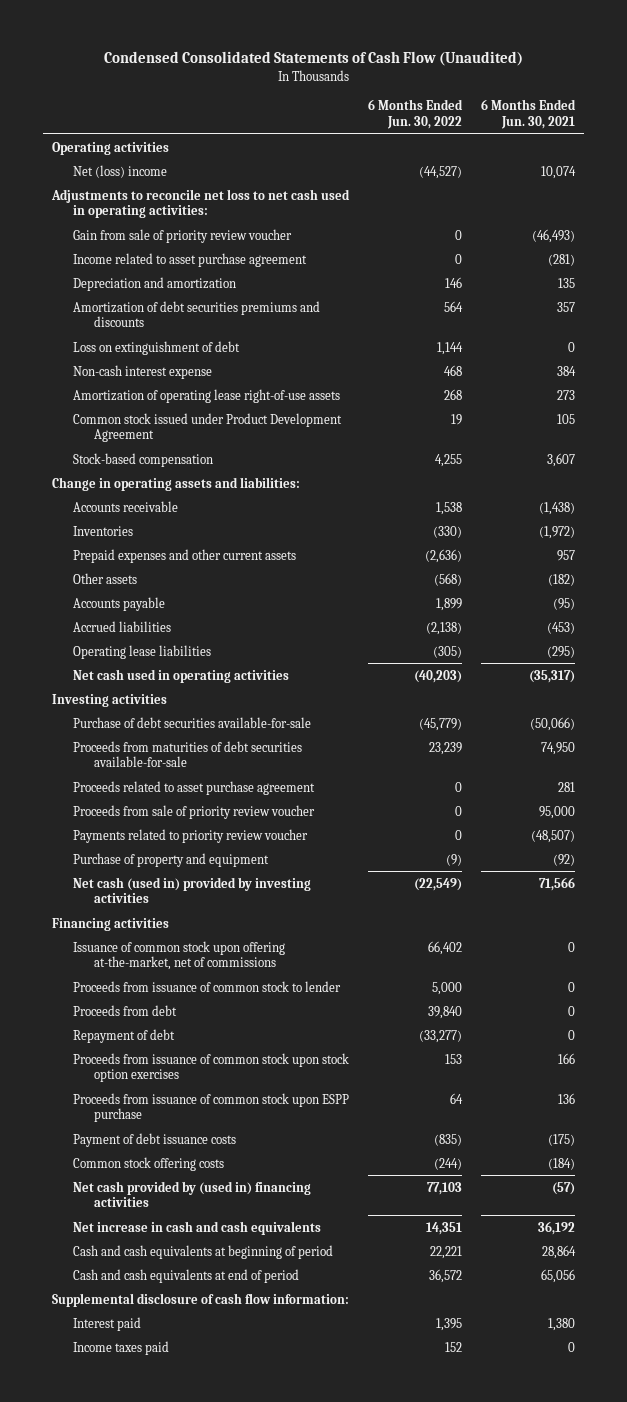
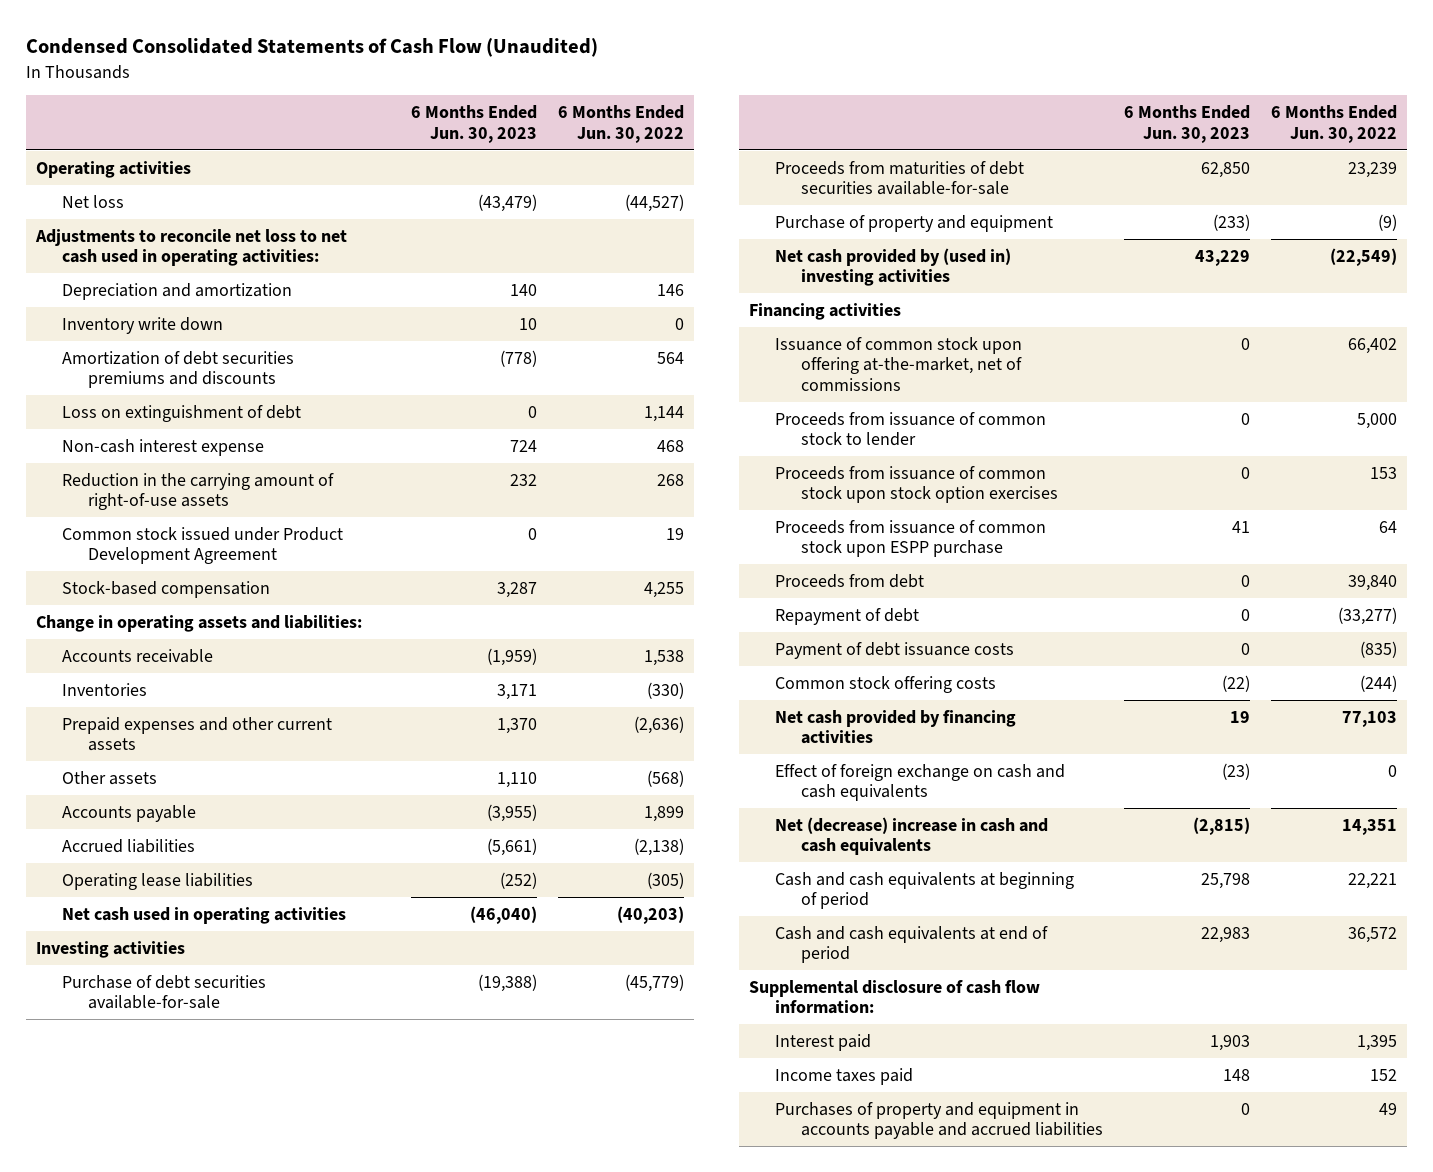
[480,99,576,130] 6 Months Ended Jun. 30, 2021 -> none
none -> [410,105,537,143] 6 Months Ended Jun. 30, 2023
[72,164,167,178] Net (loss) income -> [61,194,124,208] Net loss
[72,228,292,243] Gain from sale of priority review voucher -> none
[72,252,307,267] Income related to asset purchase agreement -> none
none -> [61,316,223,334] Inventory write down
[72,388,340,403] Amortization of operating lease right-of-use assets -> [61,472,334,511] Reduction in the carrying amount of right-of-use assets
[72,780,315,795] Proceeds related to asset purchase agreement -> none
[72,804,315,819] Proceeds from sale of priority review voucher -> none
[72,828,308,843] Payments related to priority review voucher -> none
[72,876,311,904] Net cash (used in) provided by investing activities -> [774,247,1011,287] Net cash provided by (used in) investing activities
[72,1004,177,1016] Proceeds from debt -> [774,573,924,588] Proceeds from debt
[72,1028,175,1043] Repayment of debt -> [774,607,919,625] Repayment of debt
[72,1180,311,1208] Net cash provided by (used in) financing activities -> [774,709,1016,745] Net cash provided by financing activities
none -> [774,763,1065,802] Effect of foreign exchange on cash and cash equivalents
[72,1220,321,1235] Net increase in cash and cash equivalents -> [774,816,1048,856] Net (decrease) increase in cash and cash equivalents
none -> [774,1101,1103,1140] Purchases of property and equipment in accounts payable and accrued liabilities

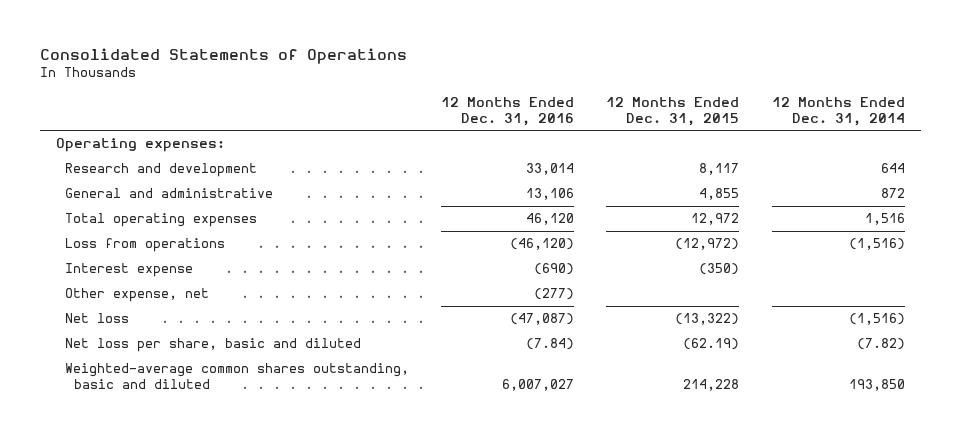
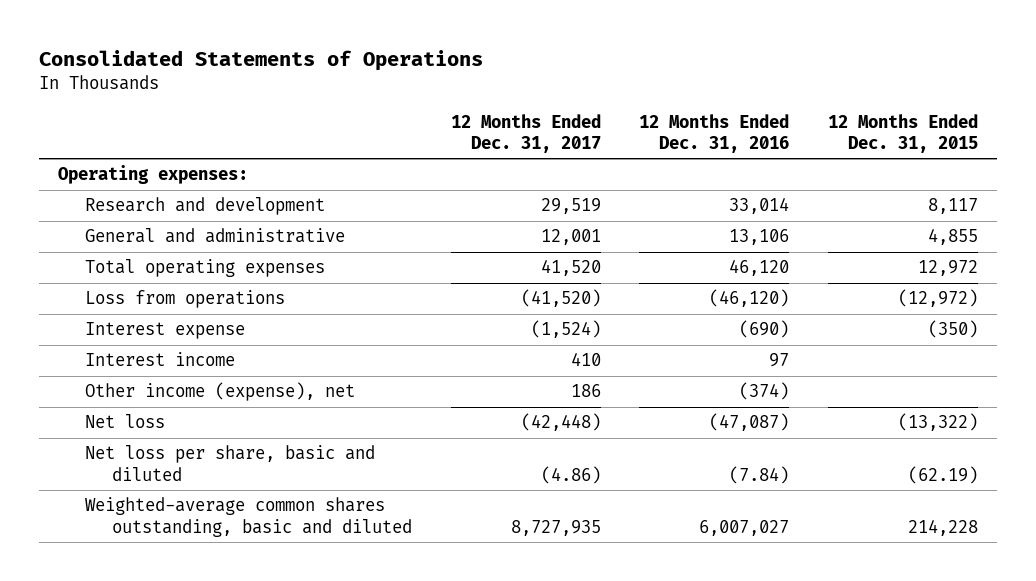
[771,97,905,126] 12 Months Ended Dec. 31, 2014 -> none
none -> [450,113,601,153] 12 Months Ended Dec. 31, 2017
none -> [85,352,236,367] Interest income
[65,288,210,303] Other expense, net -> [85,382,356,402] Other income (expense), net
[534,288,575,301] (277) -> [739,382,790,401] (374)

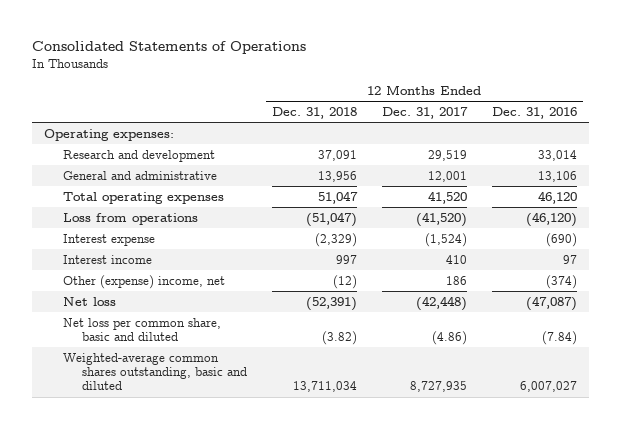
[828,113,979,153] 12 Months Ended Dec. 31, 2015 -> none
none -> [271,106,357,119] Dec. 31, 2018
[85,382,356,402] Other income (expense), net -> [63,274,226,289] Other (expense) income, net
[85,445,376,481] Net loss per share, basic and diluted -> [63,317,222,342] Net loss per common share, basic and diluted

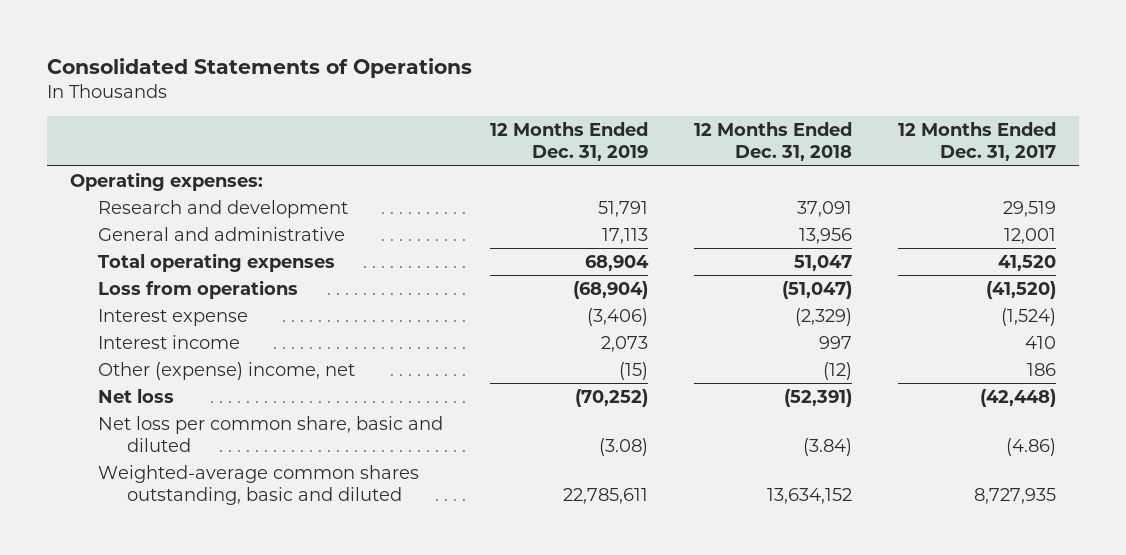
[491,106,577,119] Dec. 31, 2016 -> none
none -> [489,122,648,162] 12 Months Ended Dec. 31, 2019
[321,331,357,346] (3.82) -> [802,437,852,456] (3.84)
[292,381,357,393] 13,711,034 -> [766,487,852,504] 13,634,152

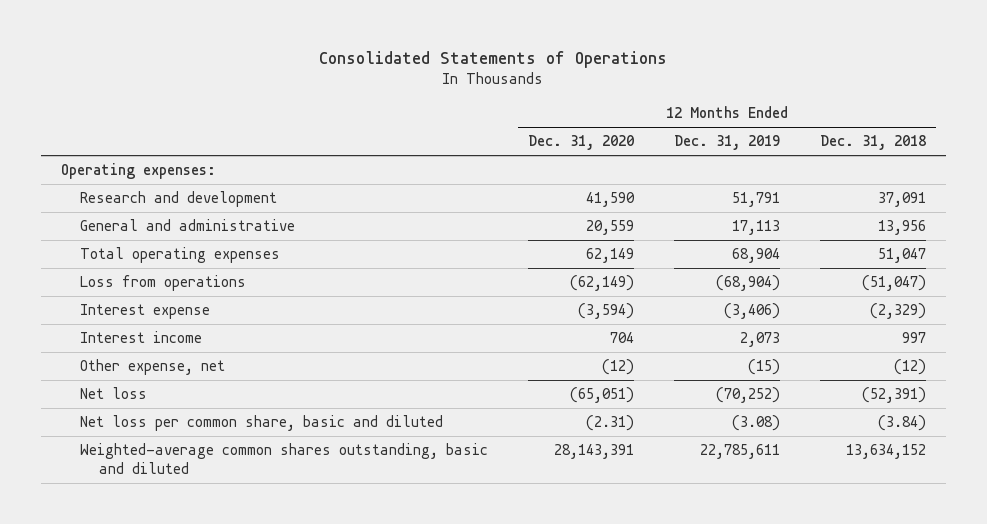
[898,122,1057,162] 12 Months Ended Dec. 31, 2017 -> none
none -> [527,135,634,151] Dec. 31, 2020
[98,361,356,380] Other (expense) income, net -> [79,359,225,376] Other expense, net

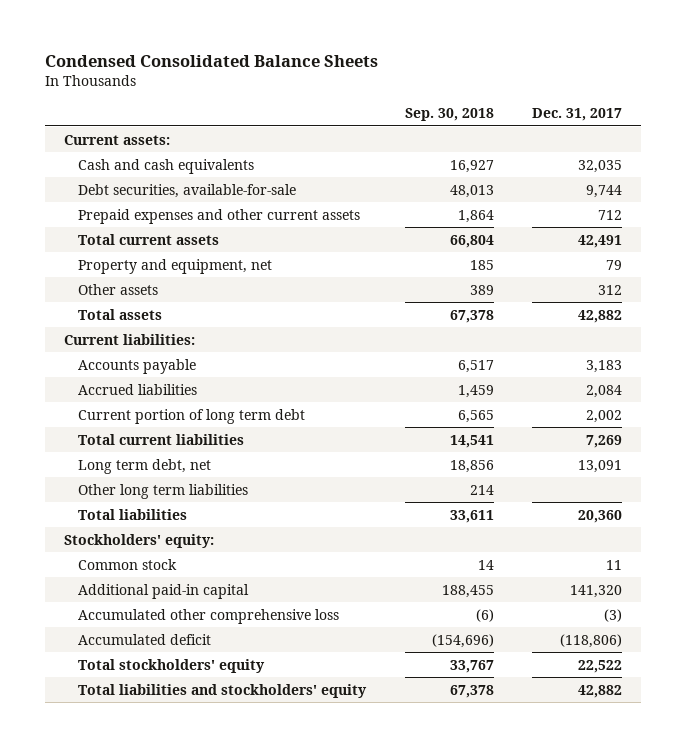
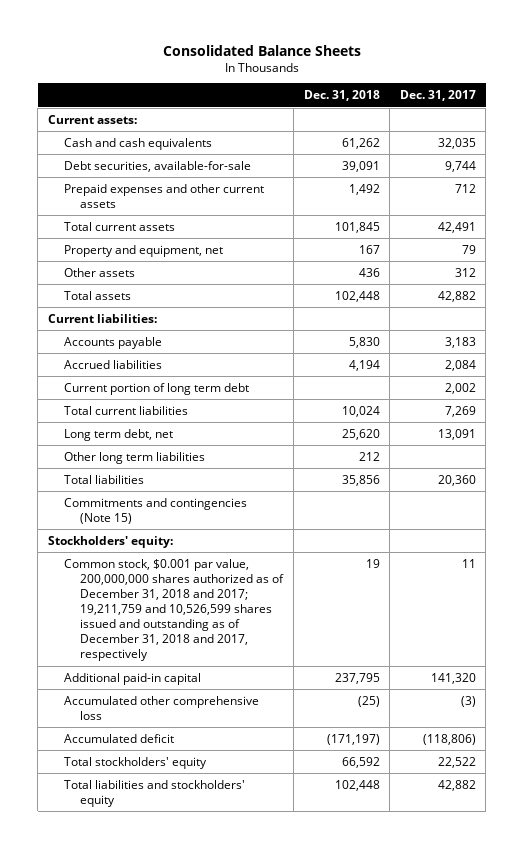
[45,55,379,68] Condensed Consolidated Balance Sheets -> [162,44,361,56] Consolidated Balance Sheets
[404,108,494,122] Sep. 30, 2018 -> none
none -> [303,90,380,102] Dec. 31, 2018
none -> [64,497,248,524] Commitments and contingencies (Note 15)
[78,558,178,570] Common stock -> [64,558,285,662] Common stock, $0.001 par value, 200,000,000 shares authorized as of December 31, 2018 and 2017; 19,211,759 and 10,526,599 shares issued and outstanding as of December 31, 2018 and 2017, respectively

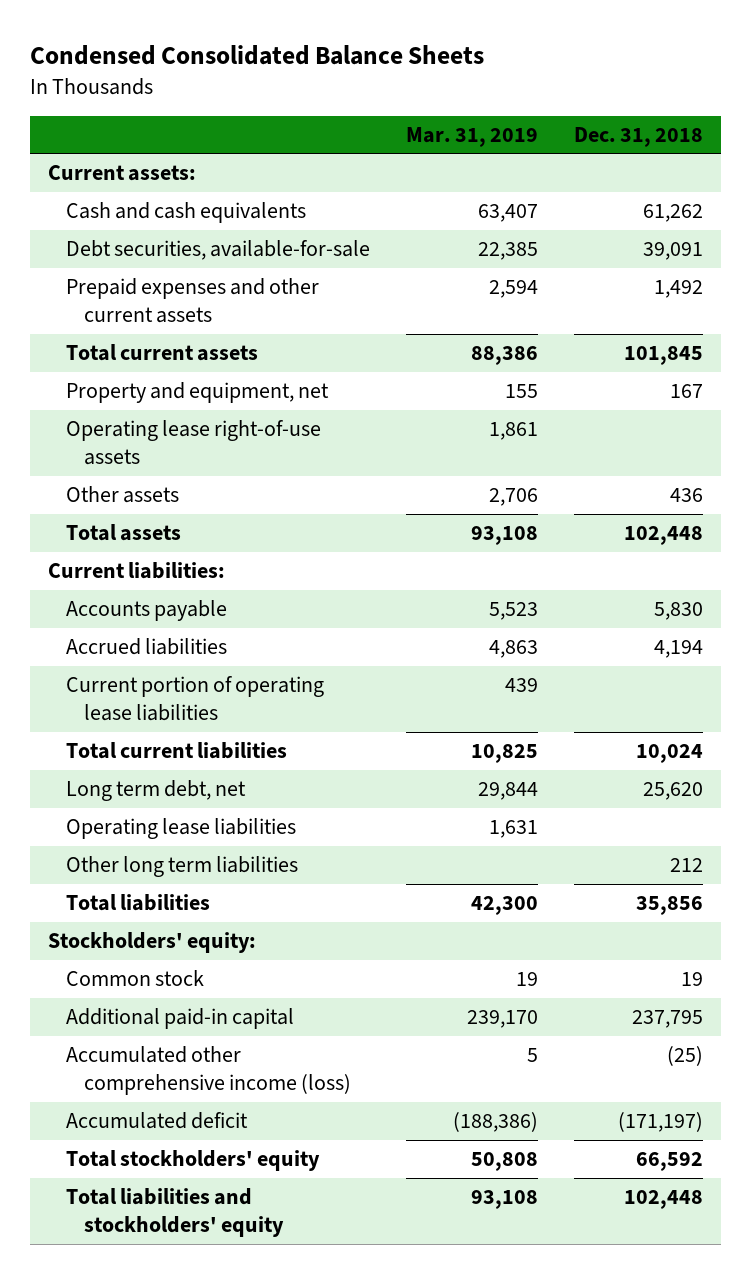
[162,44,361,56] Consolidated Balance Sheets -> [29,44,484,65] Condensed Consolidated Balance Sheets
[399,90,476,102] Dec. 31, 2017 -> none
none -> [405,126,538,147] Mar. 31, 2019
none -> [65,420,321,466] Operating lease right-of-use assets
[64,382,250,395] Current portion of long term debt -> none
none -> [65,676,324,722] Current portion of operating lease liabilities
none -> [65,818,296,840] Operating lease liabilities
[64,497,248,524] Commitments and contingencies (Note 15) -> none
[64,558,285,662] Common stock, $0.001 par value, 200,000,000 shares authorized as of December 31, 2018 and 2017; 19,211,759 and 10,526,599 shares issued and outstanding as of December 31, 2018 and 2017, respectively -> [65,970,204,987] Common stock
[64,695,260,720] Accumulated other comprehensive loss -> [65,1046,352,1096] Accumulated other comprehensive income (loss)

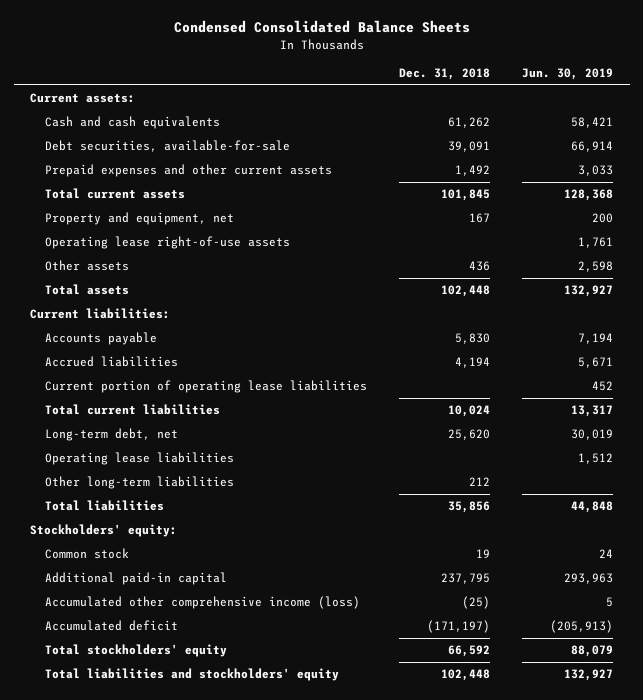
[405,126,538,147] Mar. 31, 2019 -> none
none -> [522,67,614,80] Jun. 30, 2019
[65,780,246,802] Long term debt, net -> [44,428,178,442] Long-term debt, net
[65,856,298,878] Other long term liabilities -> [44,476,234,490] Other long-term liabilities

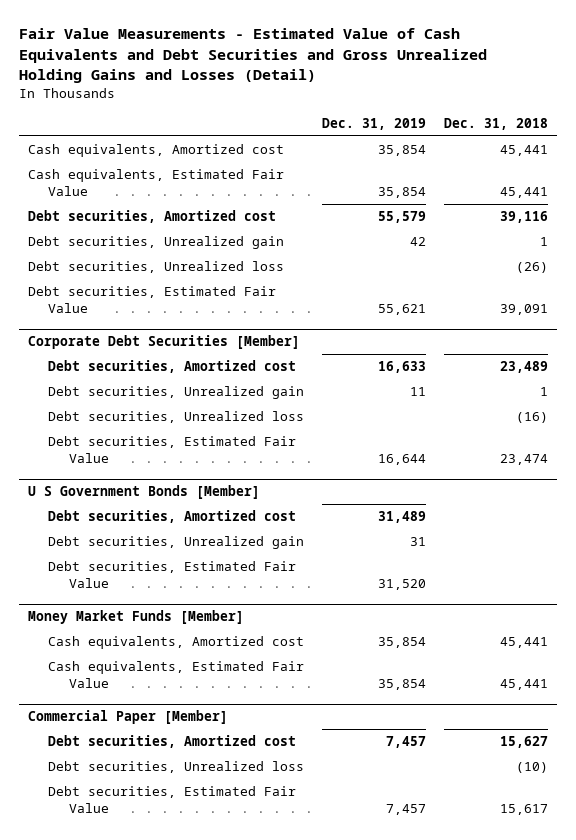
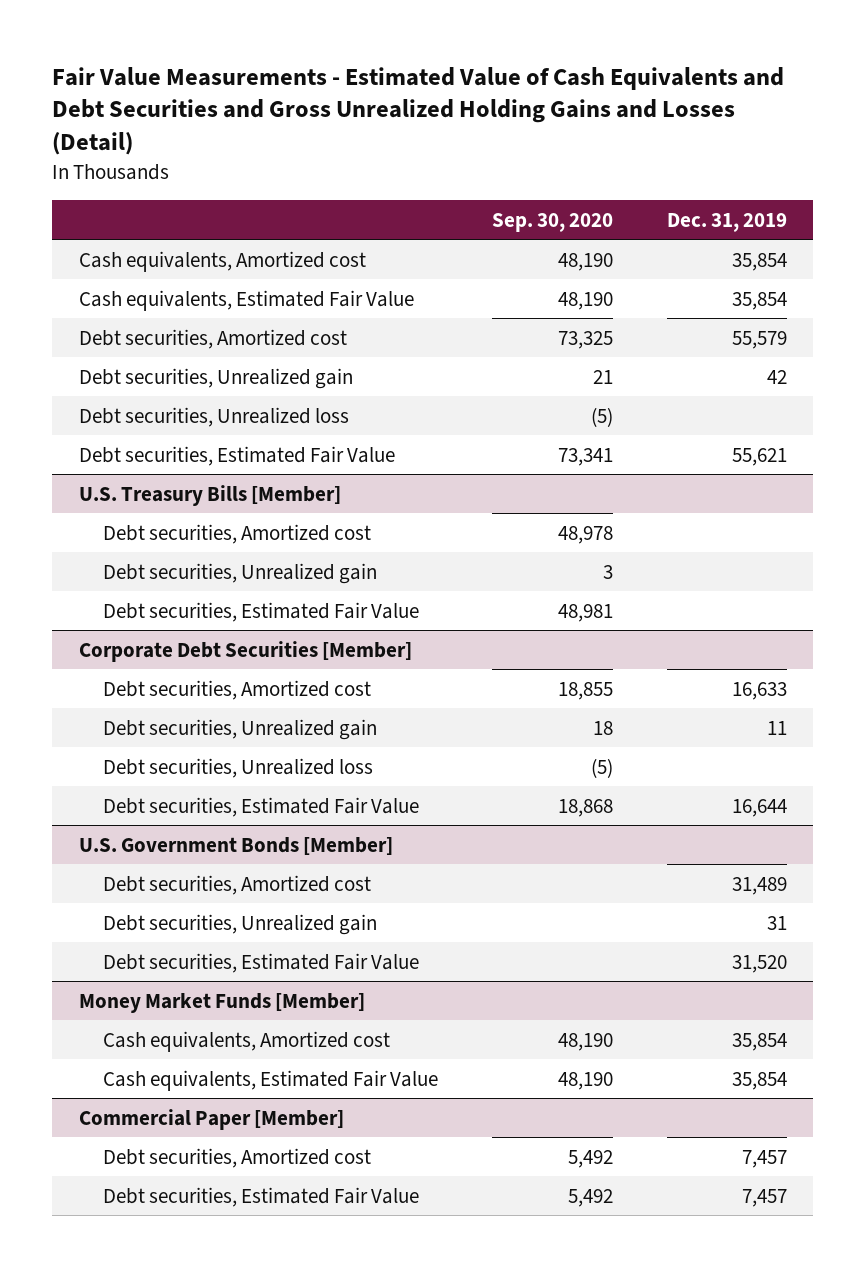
[444,118,549,131] Dec. 31, 2018 -> none
none -> [492,212,614,232] Sep. 30, 2020
none -> [78,484,341,506] U.S. Treasury Bills [Member]
none -> [103,523,372,544] Debt securities, Amortized cost
none -> [103,562,378,584] Debt securities, Unrealized gain
none -> [103,601,420,622] Debt securities, Estimated Fair Value
[27,485,260,500] U S Government Bonds [Member] -> [78,836,393,855] U.S. Government Bonds [Member]
[48,761,305,774] Debt securities, Unrealized loss -> none

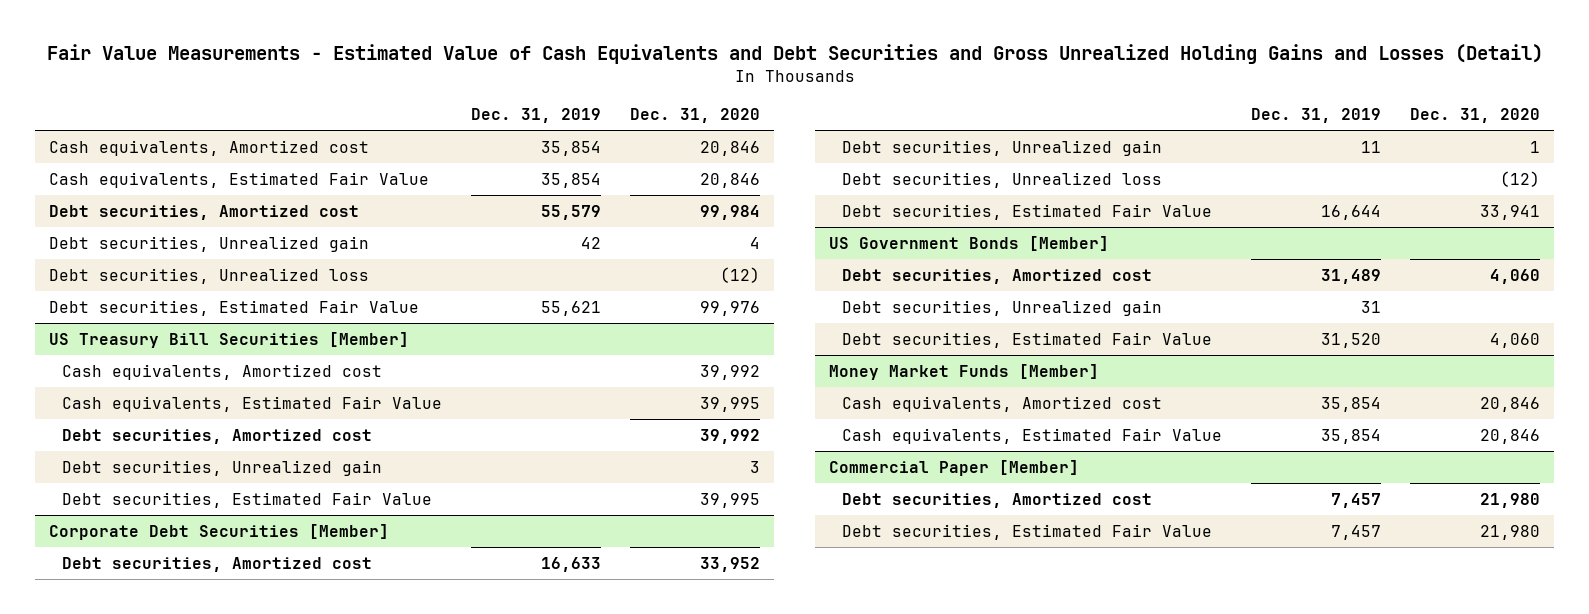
[492,212,614,232] Sep. 30, 2020 -> none
none -> [630,108,761,124] Dec. 31, 2020
[78,484,341,506] U.S. Treasury Bills [Member] -> [49,331,410,348] US Treasury Bill Securities [Member]
none -> [62,363,383,380] Cash equivalents, Amortized cost
none -> [62,395,443,412] Cash equivalents, Estimated Fair Value
[78,836,393,855] U.S. Government Bonds [Member] -> [829,235,1110,251] US Government Bonds [Member]

